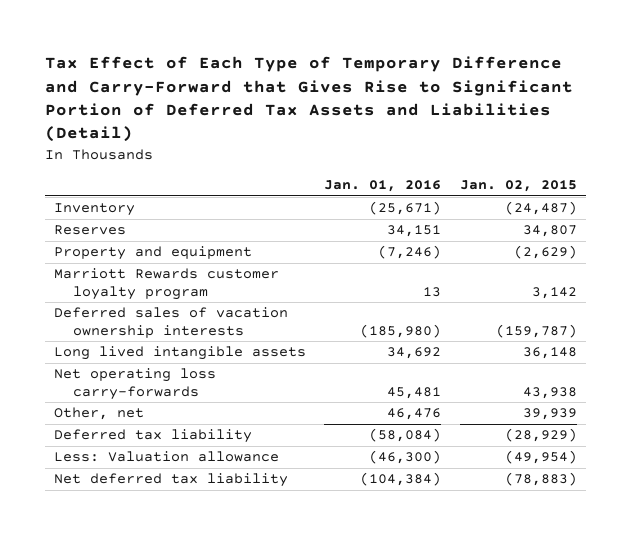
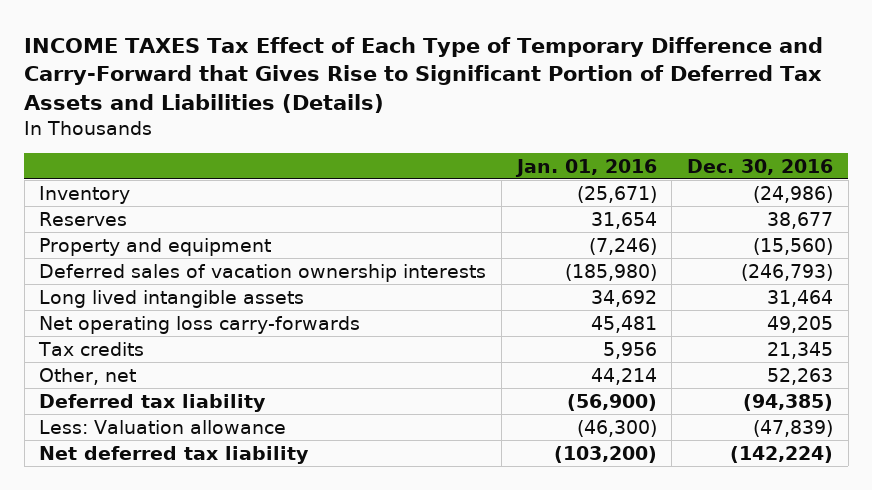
[44,56,573,143] Tax Effect of Each Type of Temporary Difference and Carry-Forward that Gives Rise to Significant Portion of Deferred Tax Assets and Liabilities (Detail) -> [24,36,824,113] INCOME TAXES Tax Effect of Each Type of Temporary Difference and Carry-Forward that Gives Rise to Significant Portion of Deferred Tax Assets and Liabilities (Details)
[460,180,578,193] Jan. 02, 2015 -> none
none -> [687,158,834,175] Dec. 30, 2016
[387,225,442,238] 34,151 -> [590,211,657,229] 31,654
[53,268,279,300] Marriott Rewards customer loyalty program -> none
none -> [38,341,145,356] Tax credits
[387,408,442,421] 46,476 -> [590,367,657,385] 44,214
[369,428,442,443] (58,084) -> [566,393,657,411] (56,900)
[360,472,442,487] (104,384) -> [553,445,657,463] (103,200)

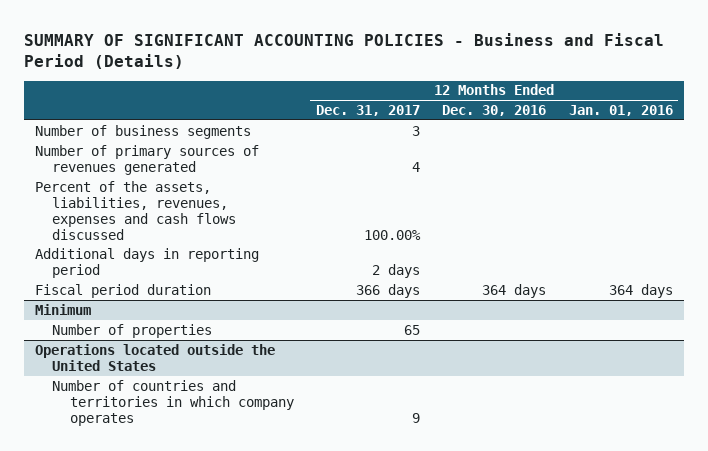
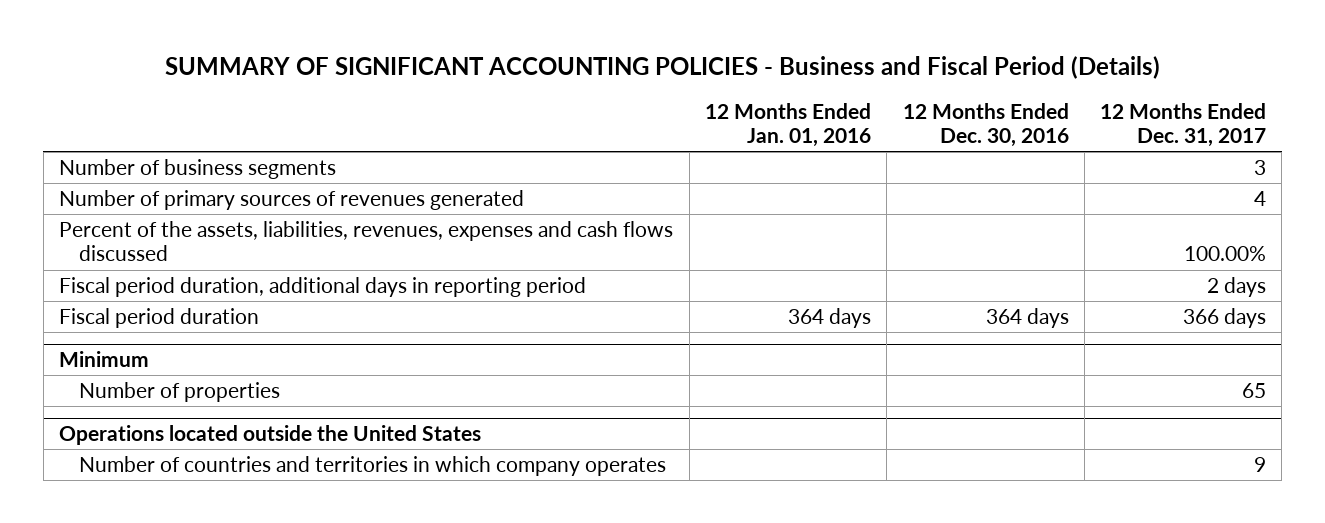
[35,247,260,278] Additional days in reporting period -> [59,276,587,297] Fiscal period duration, additional days in reporting period

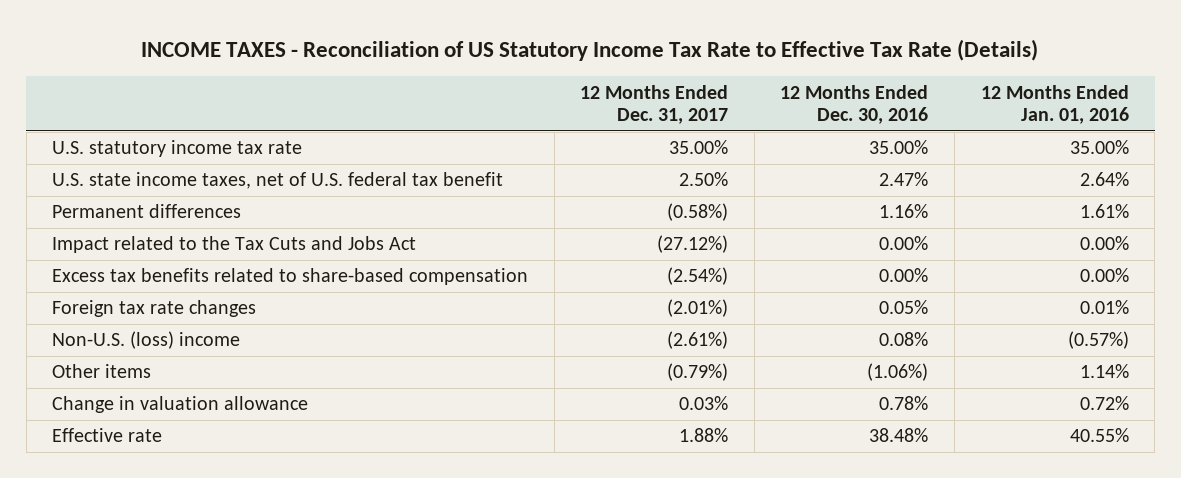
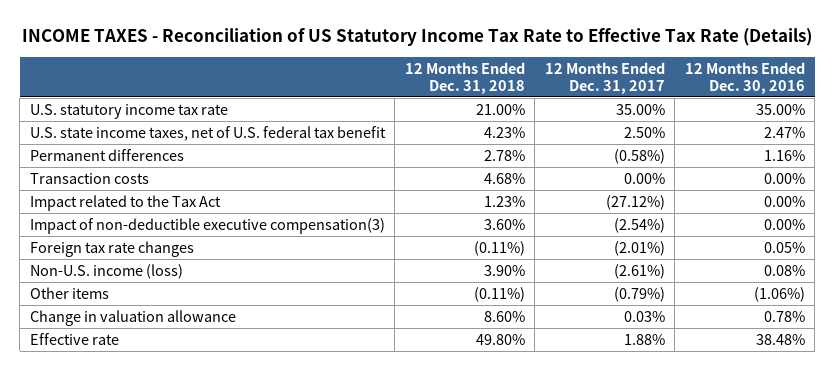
[980,84,1129,125] 12 Months Ended Jan. 01, 2016 -> none
none -> [404,61,525,94] 12 Months Ended Dec. 31, 2018
none -> [29,172,149,184] Transaction costs
[52,236,417,254] Impact related to the Tax Cuts and Jobs Act -> [29,194,221,211] Impact related to the Tax Act
[52,268,529,286] Excess tax benefits related to share-based compensation -> [29,217,385,234] Impact of non-deductible executive compensation(3)
[52,331,241,350] Non-U.S. (loss) income -> [29,263,183,279] Non-U.S. income (loss)

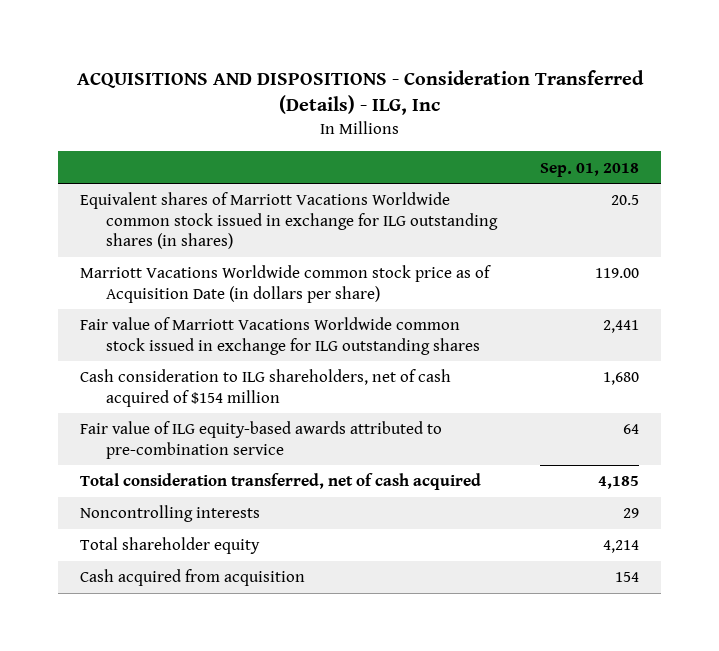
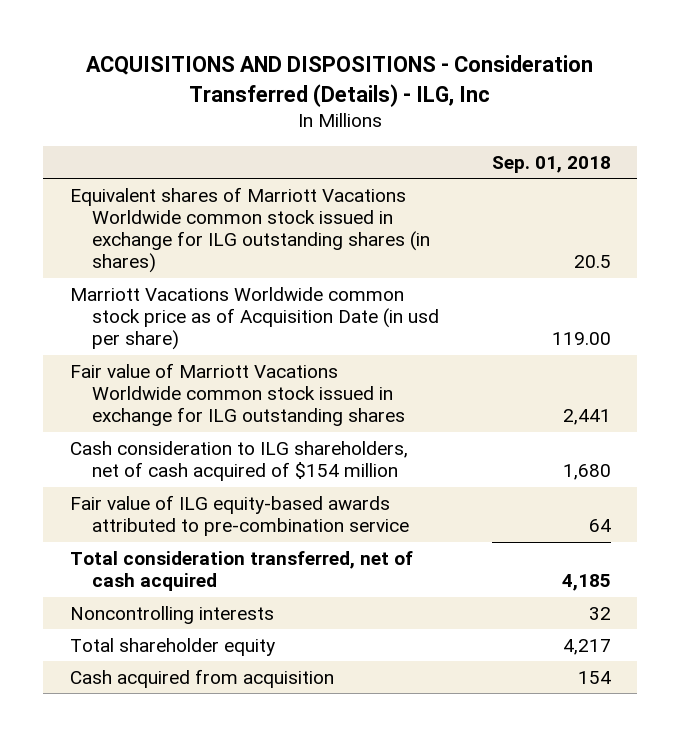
[80,265,492,303] Marriott Vacations Worldwide common stock price as of Acquisition Date (in dollars per share) -> [69,286,439,351] Marriott Vacations Worldwide common stock price as of Acquisition Date (in usd per share)
[623,508,640,519] 29 -> [588,606,611,620] 32
[603,540,640,554] 4,214 -> [562,638,611,655] 4,217

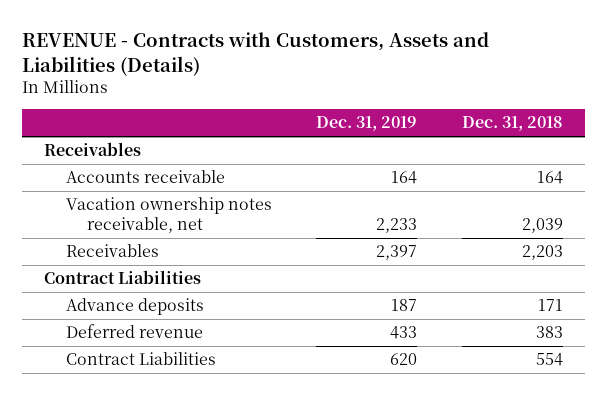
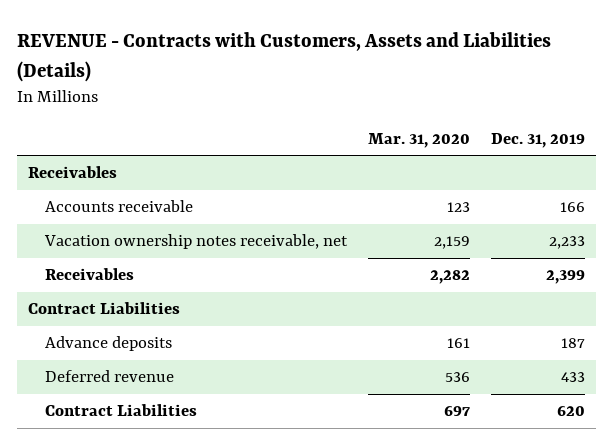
[461,116,563,132] Dec. 31, 2018 -> none
none -> [368,132,471,148] Mar. 31, 2020
[391,171,418,185] 164 -> [560,202,586,213] 166
[376,245,418,261] 2,397 -> [546,270,586,285] 2,399

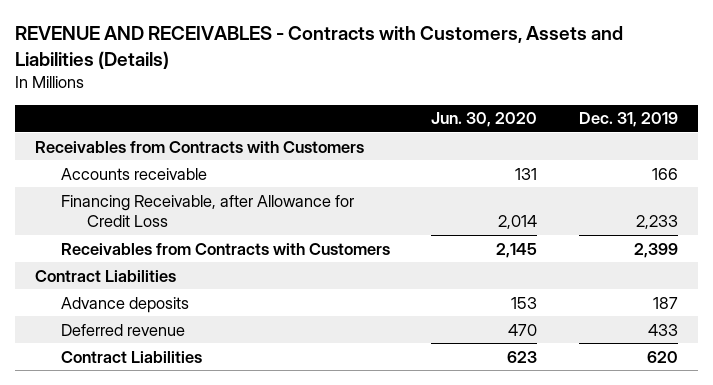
[17,31,552,82] REVENUE - Contracts with Customers, Assets and Liabilities (Details) -> [14,26,623,69] REVENUE AND RECEIVABLES - Contracts with Customers, Assets and Liabilities (Details)
[368,132,471,148] Mar. 31, 2020 -> none
none -> [431,112,538,128] Jun. 30, 2020
[27,166,117,179] Receivables -> [35,140,365,153] Receivables from Contracts with Customers
[43,234,348,250] Vacation ownership notes receivable, net -> [61,194,355,228] Financing Receivable, after Allowance for Credit Loss
[44,268,134,281] Receivables -> [61,242,391,255] Receivables from Contracts with Customers

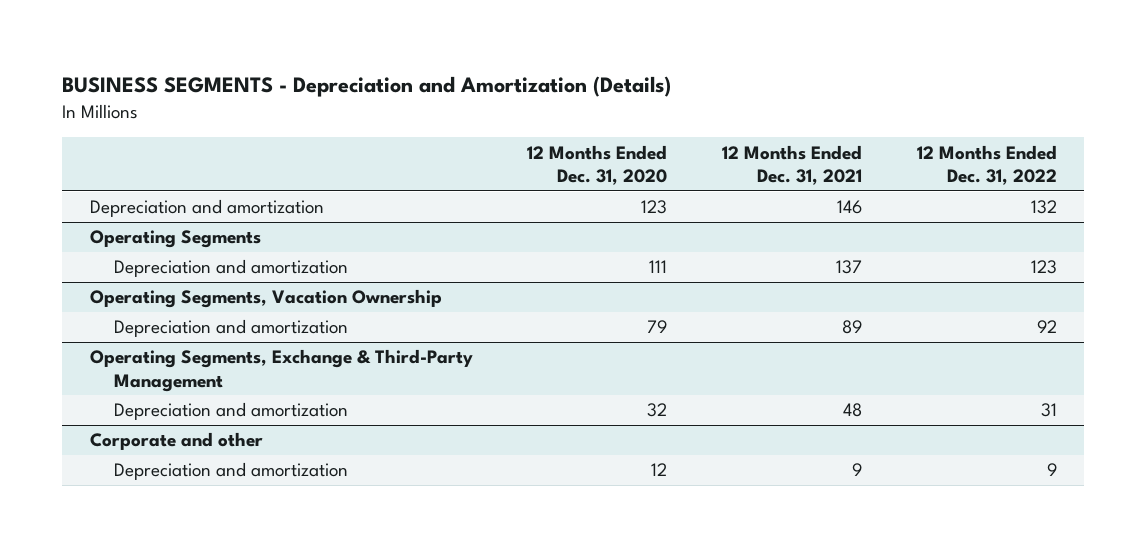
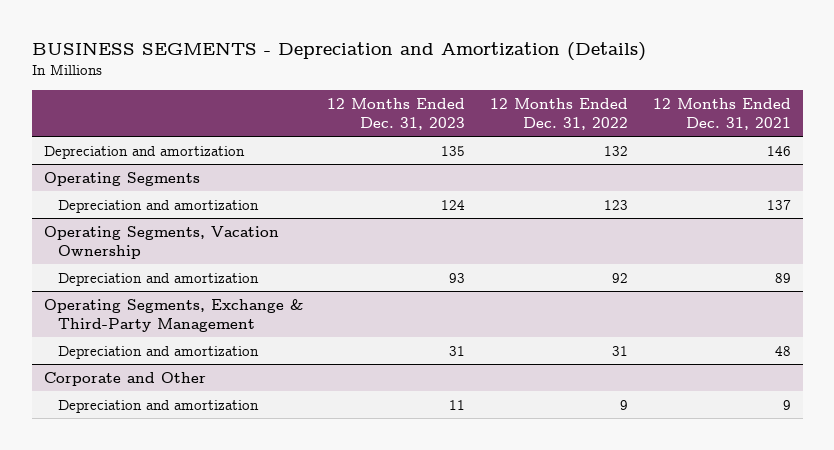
[527,144,668,185] 12 Months Ended Dec. 31, 2020 -> none
none -> [327,97,466,131] 12 Months Ended Dec. 31, 2023
[89,432,263,451] Corporate and other -> [43,371,206,386] Corporate and Other

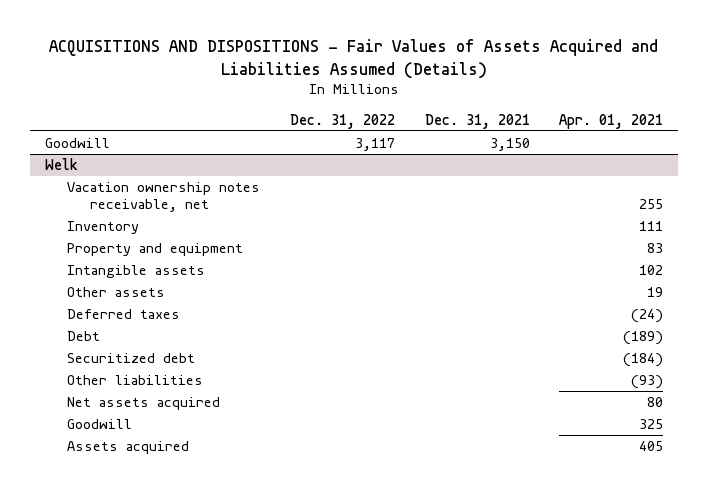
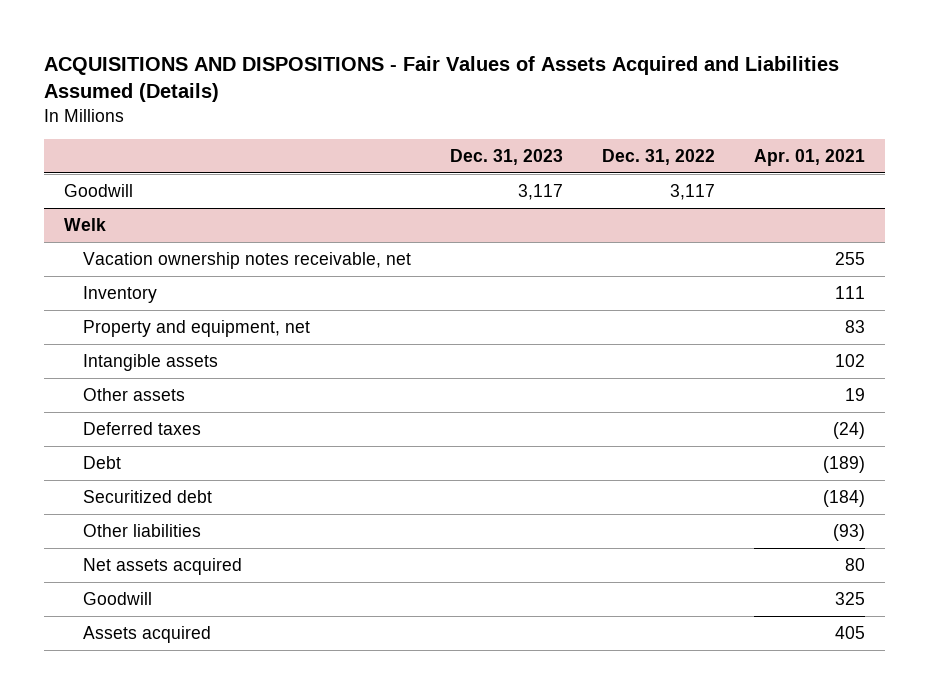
[424,113,530,129] Dec. 31, 2021 -> none
none -> [450,148,564,165] Dec. 31, 2023
[67,242,244,256] Property and equipment -> [83,319,311,337] Property and equipment, net

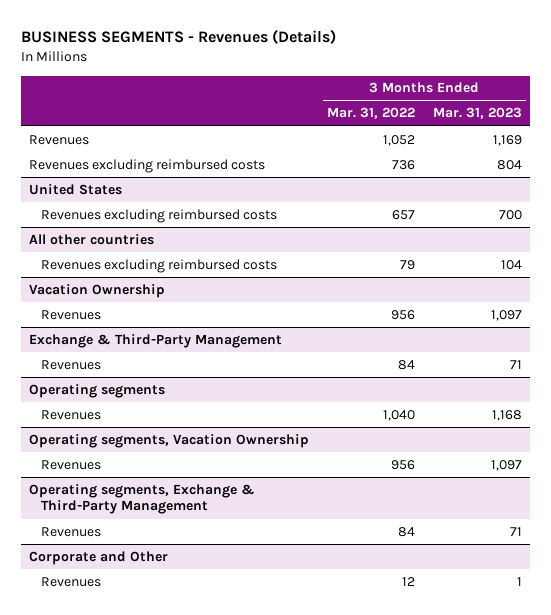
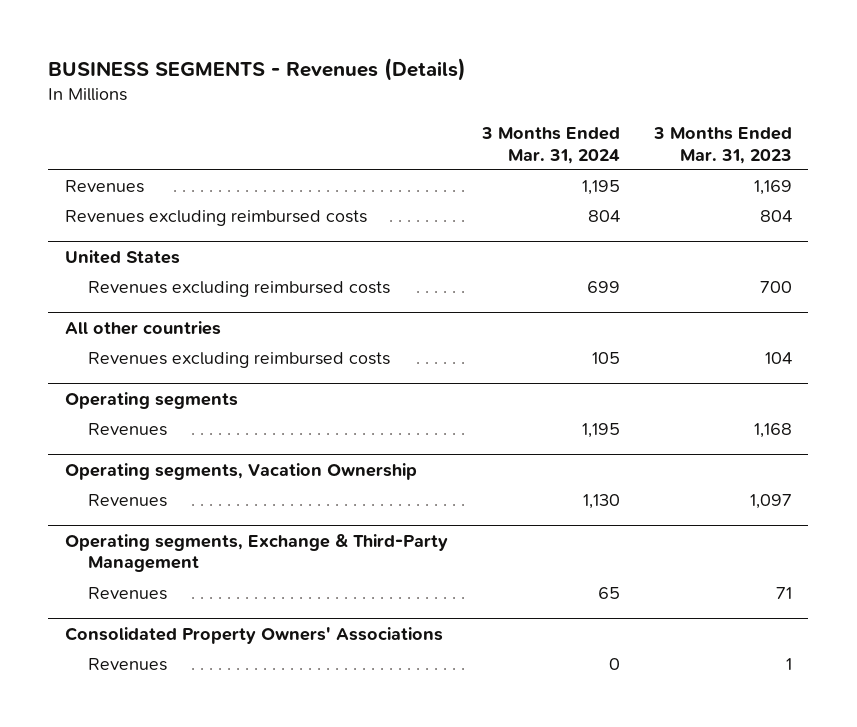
[327,107,416,120] Mar. 31, 2022 -> none
none -> [480,126,620,164] 3 Months Ended Mar. 31, 2024
[29,283,166,298] Vacation Ownership -> none
[41,309,102,320] Revenues -> none
[29,333,283,348] Exchange & Third-Party Management -> none
[41,359,102,370] Revenues -> none
[29,550,169,565] Corporate and Other -> [65,626,444,644] Consolidated Property Owners' Associations

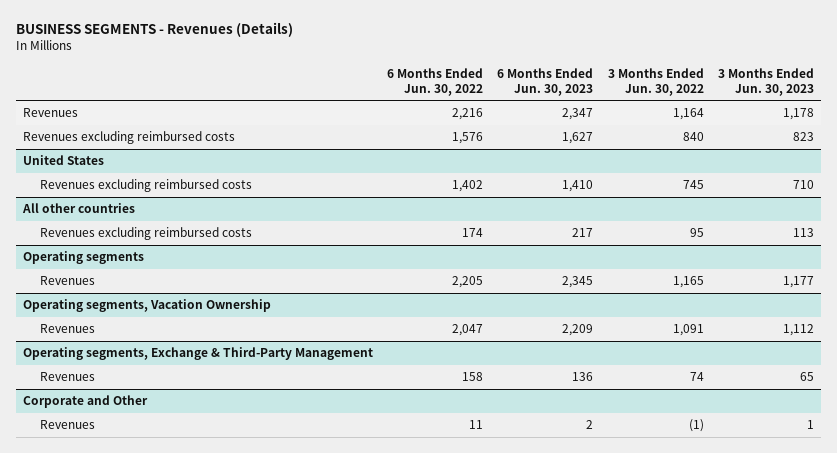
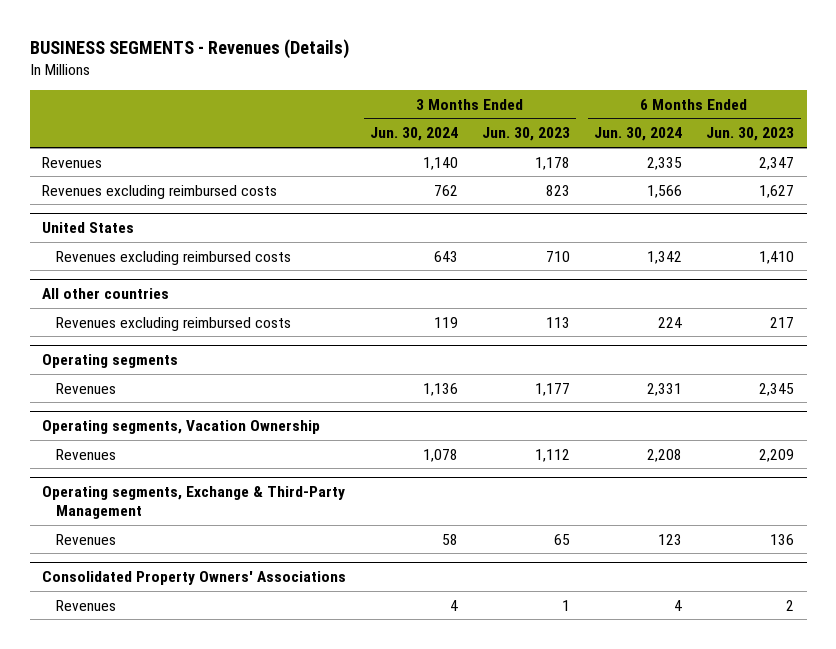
[387,68,484,96] 6 Months Ended Jun. 30, 2022 -> none
[607,68,704,96] 3 Months Ended Jun. 30, 2022 -> none
none -> [369,127,458,142] Jun. 30, 2024
none -> [594,127,683,142] Jun. 30, 2024
[22,395,148,409] Corporate and Other -> [41,571,346,586] Consolidated Property Owners' Associations

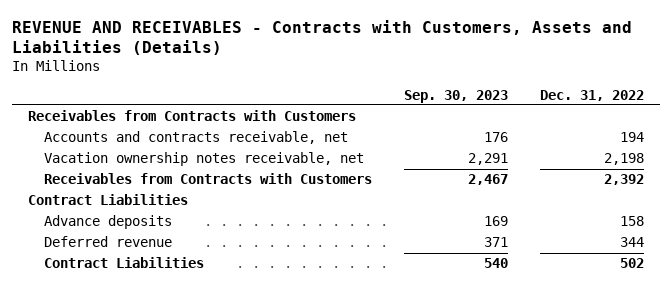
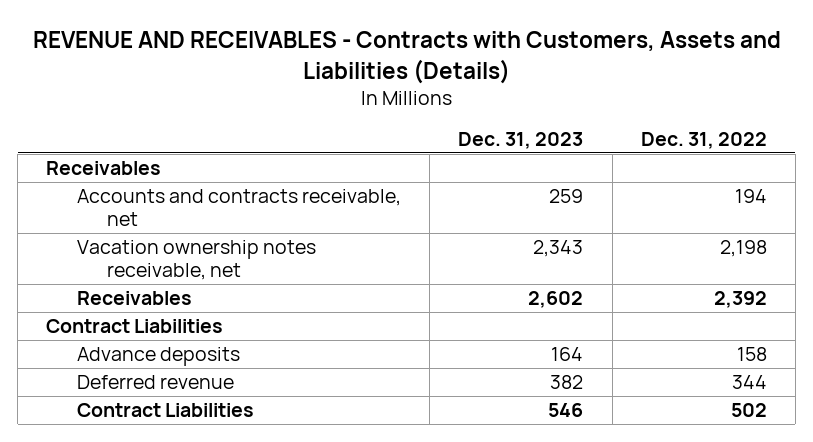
[403,89,508,103] Sep. 30, 2023 -> none
none -> [458,132,584,150] Dec. 31, 2023
[27,110,356,122] Receivables from Contracts with Customers -> [46,161,162,176] Receivables
[44,173,373,185] Receivables from Contracts with Customers -> [76,291,192,306] Receivables

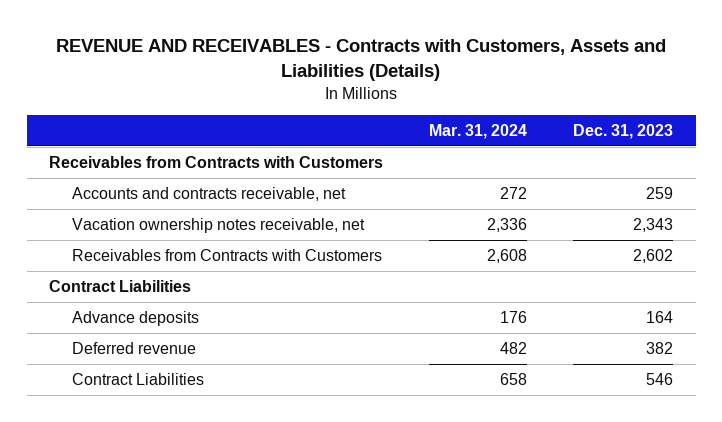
[640,132,767,150] Dec. 31, 2022 -> none
none -> [429,124,528,140] Mar. 31, 2024
[46,161,162,176] Receivables -> [49,156,384,169] Receivables from Contracts with Customers
[76,291,192,306] Receivables -> [71,249,382,262] Receivables from Contracts with Customers

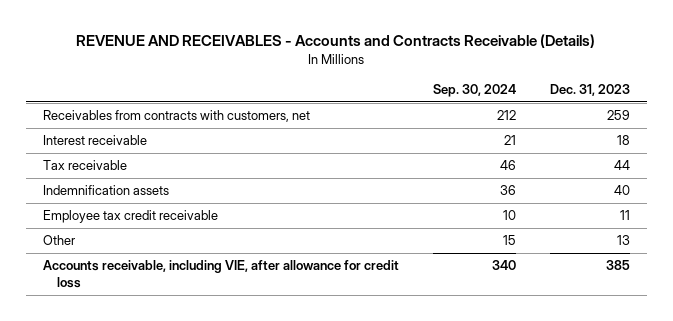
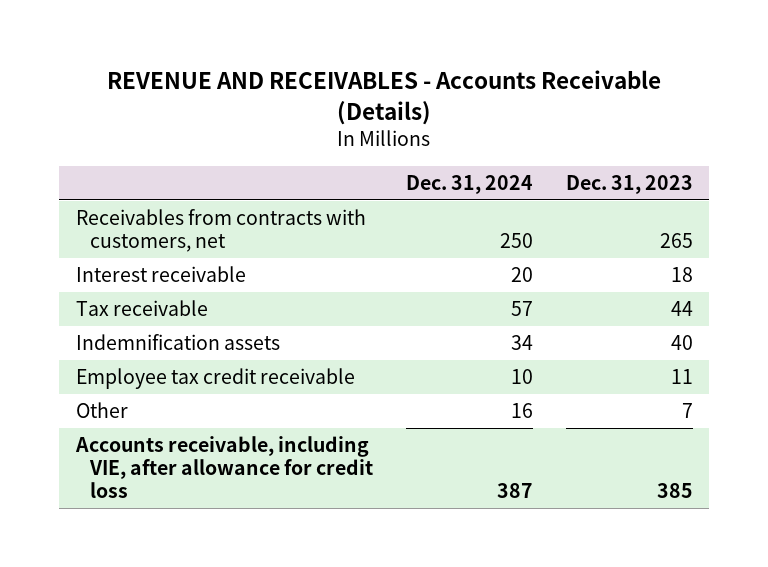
[76,34,596,49] REVENUE AND RECEIVABLES - Accounts and Contracts Receivable (Details) -> [107,70,662,125] REVENUE AND RECEIVABLES - Accounts Receivable (Details)
[432,83,516,97] Sep. 30, 2024 -> none
none -> [405,175,533,195] Dec. 31, 2024
[606,110,630,121] 259 -> [659,233,693,249] 265
[616,235,630,246] 13 -> [681,403,693,419] 7

